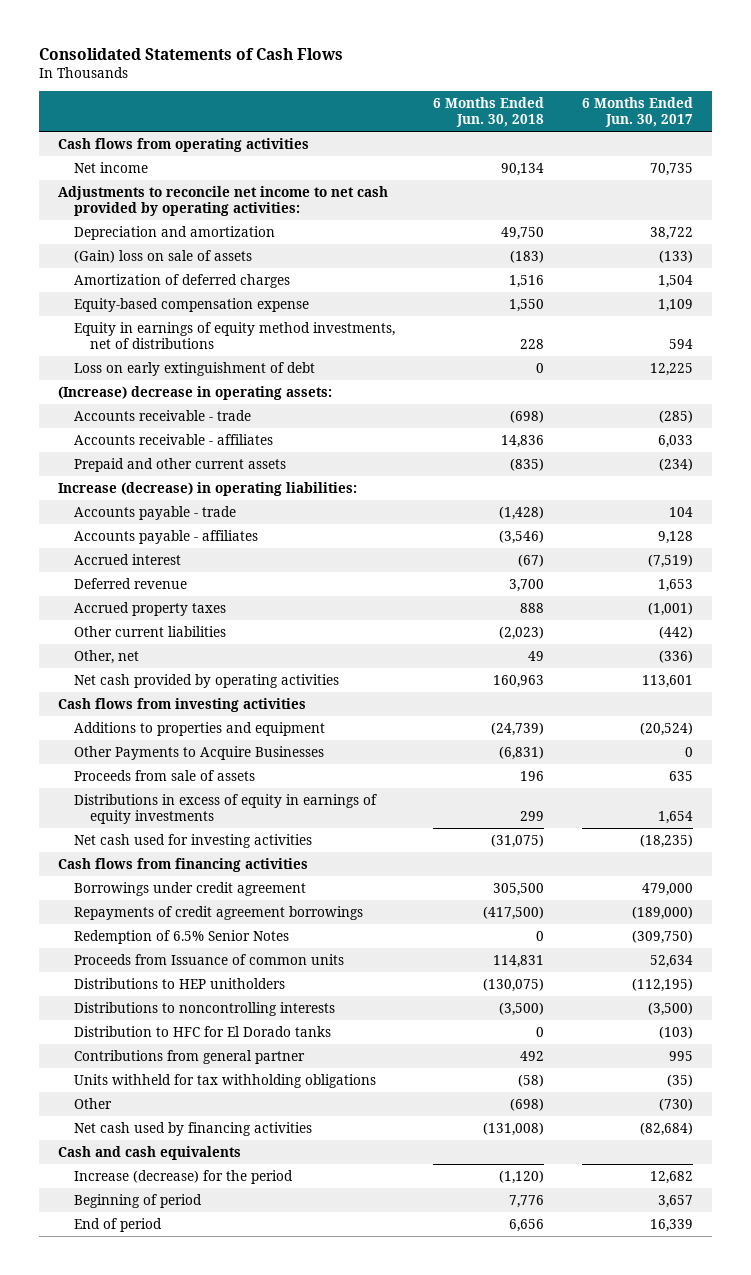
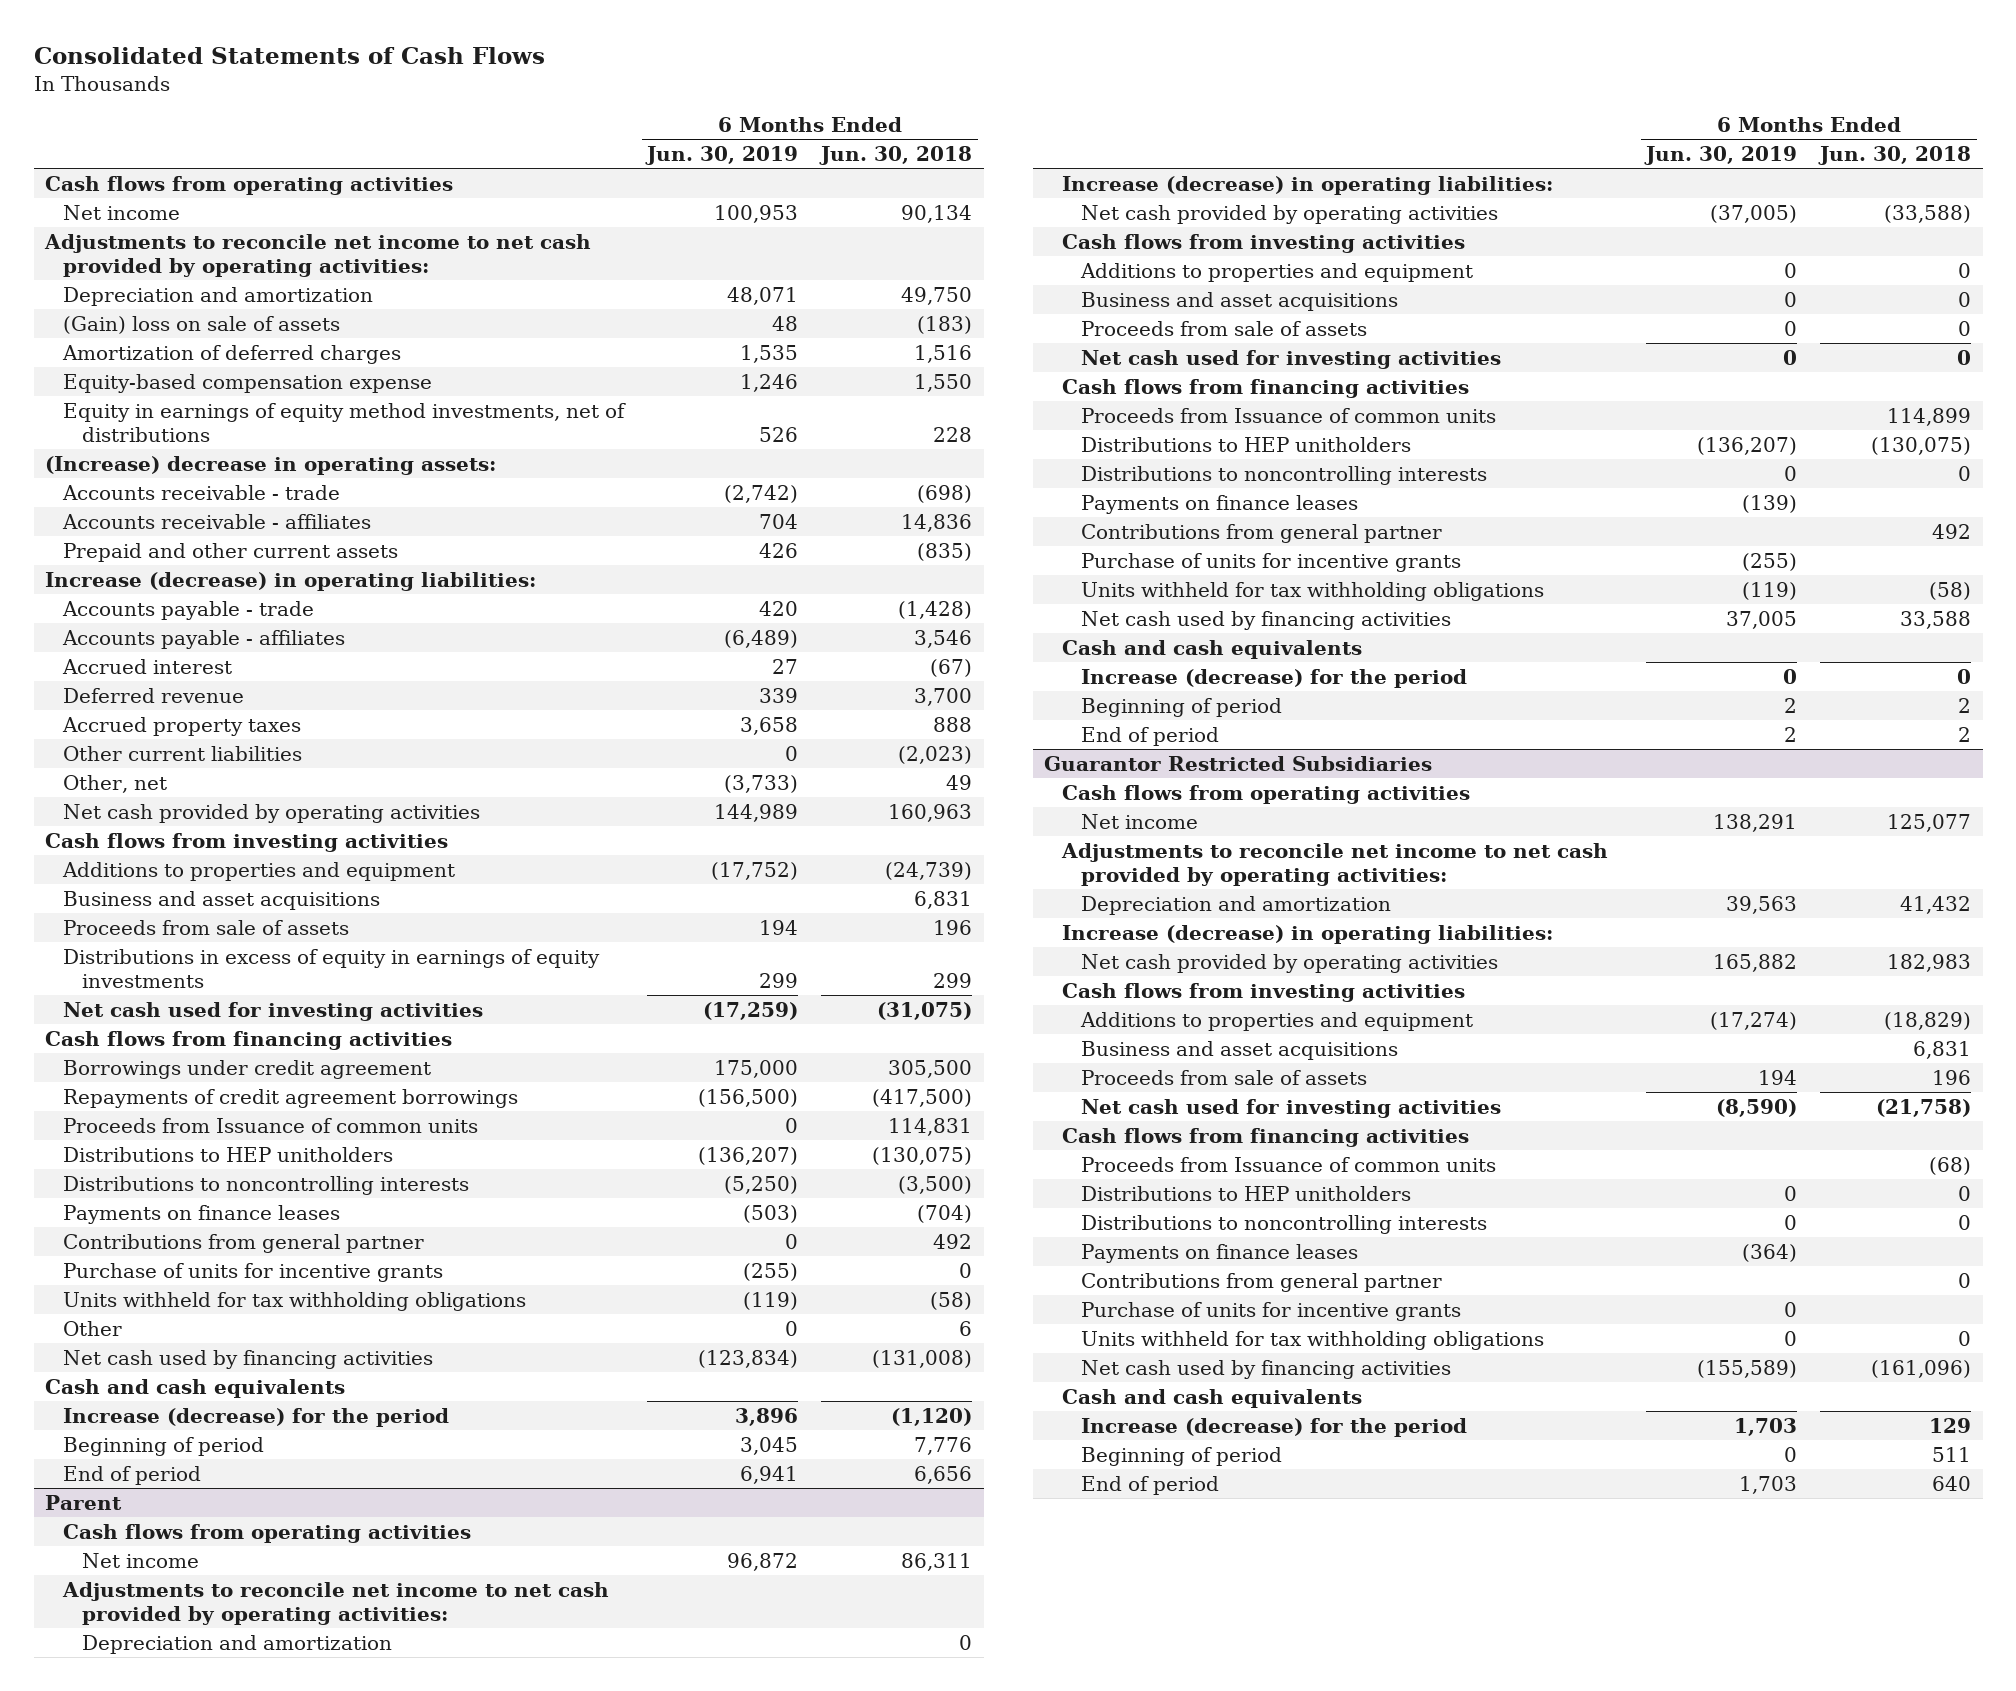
[581,96,693,128] 6 Months Ended Jun. 30, 2017 -> none
none -> [645,145,799,165] Jun. 30, 2019
[74,361,316,376] Loss on early extinguishment of debt -> none
[498,529,544,544] (3,546) -> [914,629,973,648] 3,546
[74,745,325,760] Other Payments to Acquire Businesses -> none
none -> [63,890,381,910] Business and asset acquisitions
[74,929,290,944] Redemption of 6.5% Senior Notes -> none
[74,1025,332,1037] Distribution to HFC for El Dorado tanks -> none
none -> [63,1204,341,1224] Payments on finance leases
none -> [63,1262,444,1282] Purchase of units for incentive grants
[509,1097,544,1111] (698) -> [959,1320,973,1336] 6
none -> [45,1494,123,1510] Parent
none -> [63,1523,472,1543] Cash flows from operating activities
none -> [81,1552,199,1568] Net income
none -> [62,1581,610,1626] Adjustments to reconcile net income to net cash provided by operating activities:
none -> [81,1634,392,1654] Depreciation and amortization
none -> [1062,175,1554,195] Increase (decrease) in operating liabilities:
none -> [1080,204,1498,224] Net cash provided by operating activities
none -> [1062,233,1466,253] Cash flows from investing activities
none -> [1079,262,1473,282] Additions to properties and equipment
none -> [1080,291,1398,311] Business and asset acquisitions
none -> [1080,320,1367,336] Proceeds from sale of assets
none -> [1080,349,1501,369] Net cash used for investing activities
none -> [1062,378,1470,398] Cash flows from financing activities
none -> [1080,407,1496,423] Proceeds from Issuance of common units
none -> [1080,436,1411,452] Distributions to HEP unitholders
none -> [1080,465,1487,485] Distributions to noncontrolling interests
none -> [1080,494,1358,514] Payments on finance leases
none -> [1080,523,1442,543] Contributions from general partner
none -> [1080,552,1461,572] Purchase of units for incentive grants
none -> [1080,581,1544,601] Units withheld for tax withholding obligations
none -> [1080,610,1451,630] Net cash used by financing activities
none -> [1062,639,1363,659] Cash and cash equivalents
none -> [1080,668,1467,688] Increase (decrease) for the period
none -> [1080,697,1282,717] Beginning of period
none -> [1080,726,1219,746] End of period
none -> [1044,755,1433,771] Guarantor Restricted Subsidiaries
none -> [1062,784,1471,804] Cash flows from operating activities
none -> [1080,813,1198,829] Net income
none -> [1061,842,1609,887] Adjustments to reconcile net income to net cash provided by operating activities:
none -> [1080,895,1391,915] Depreciation and amortization
none -> [1062,924,1554,944] Increase (decrease) in operating liabilities:
none -> [1080,953,1498,973] Net cash provided by operating activities
none -> [1062,982,1466,1002] Cash flows from investing activities
none -> [1079,1011,1473,1031] Additions to properties and equipment
none -> [1080,1040,1398,1060] Business and asset acquisitions
none -> [1080,1069,1367,1085] Proceeds from sale of assets
none -> [1080,1098,1501,1118] Net cash used for investing activities
none -> [1062,1127,1470,1147] Cash flows from financing activities
none -> [1080,1156,1496,1172] Proceeds from Issuance of common units
none -> [1080,1185,1411,1201] Distributions to HEP unitholders
none -> [1080,1214,1487,1234] Distributions to noncontrolling interests
none -> [1080,1243,1358,1263] Payments on finance leases
none -> [1080,1272,1442,1292] Contributions from general partner
none -> [1080,1301,1461,1321] Purchase of units for incentive grants
none -> [1080,1330,1544,1350] Units withheld for tax withholding obligations
none -> [1080,1359,1451,1379] Net cash used by financing activities
none -> [1062,1388,1363,1408] Cash and cash equivalents
none -> [1080,1417,1467,1437] Increase (decrease) for the period
none -> [1080,1446,1282,1466] Beginning of period
none -> [1080,1475,1219,1495] End of period

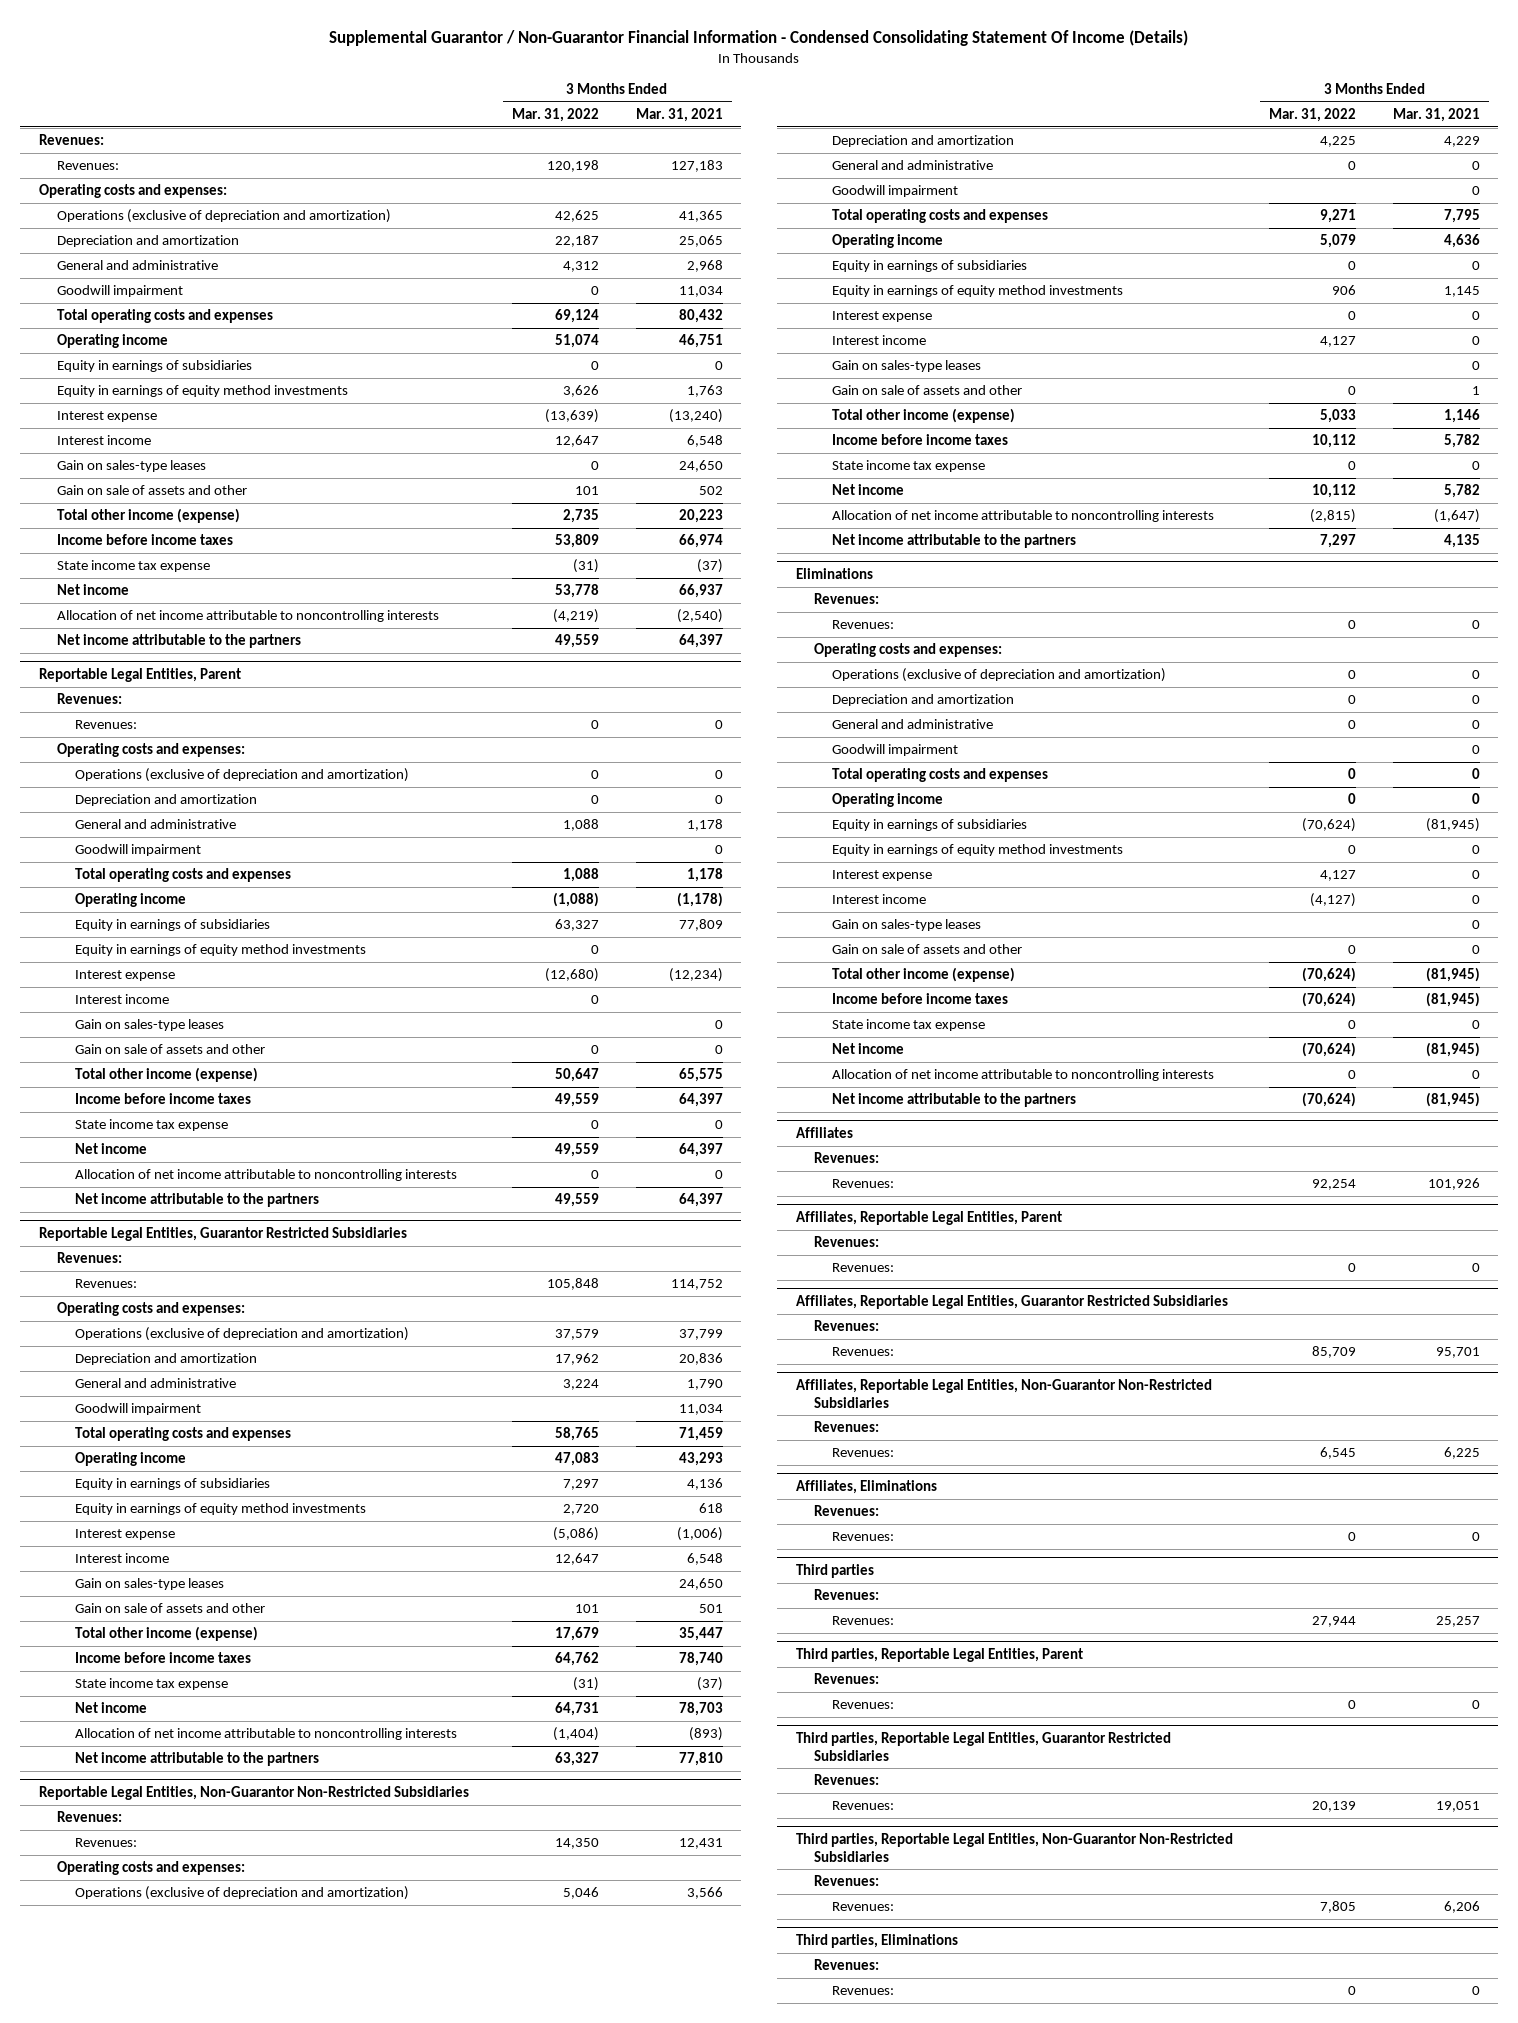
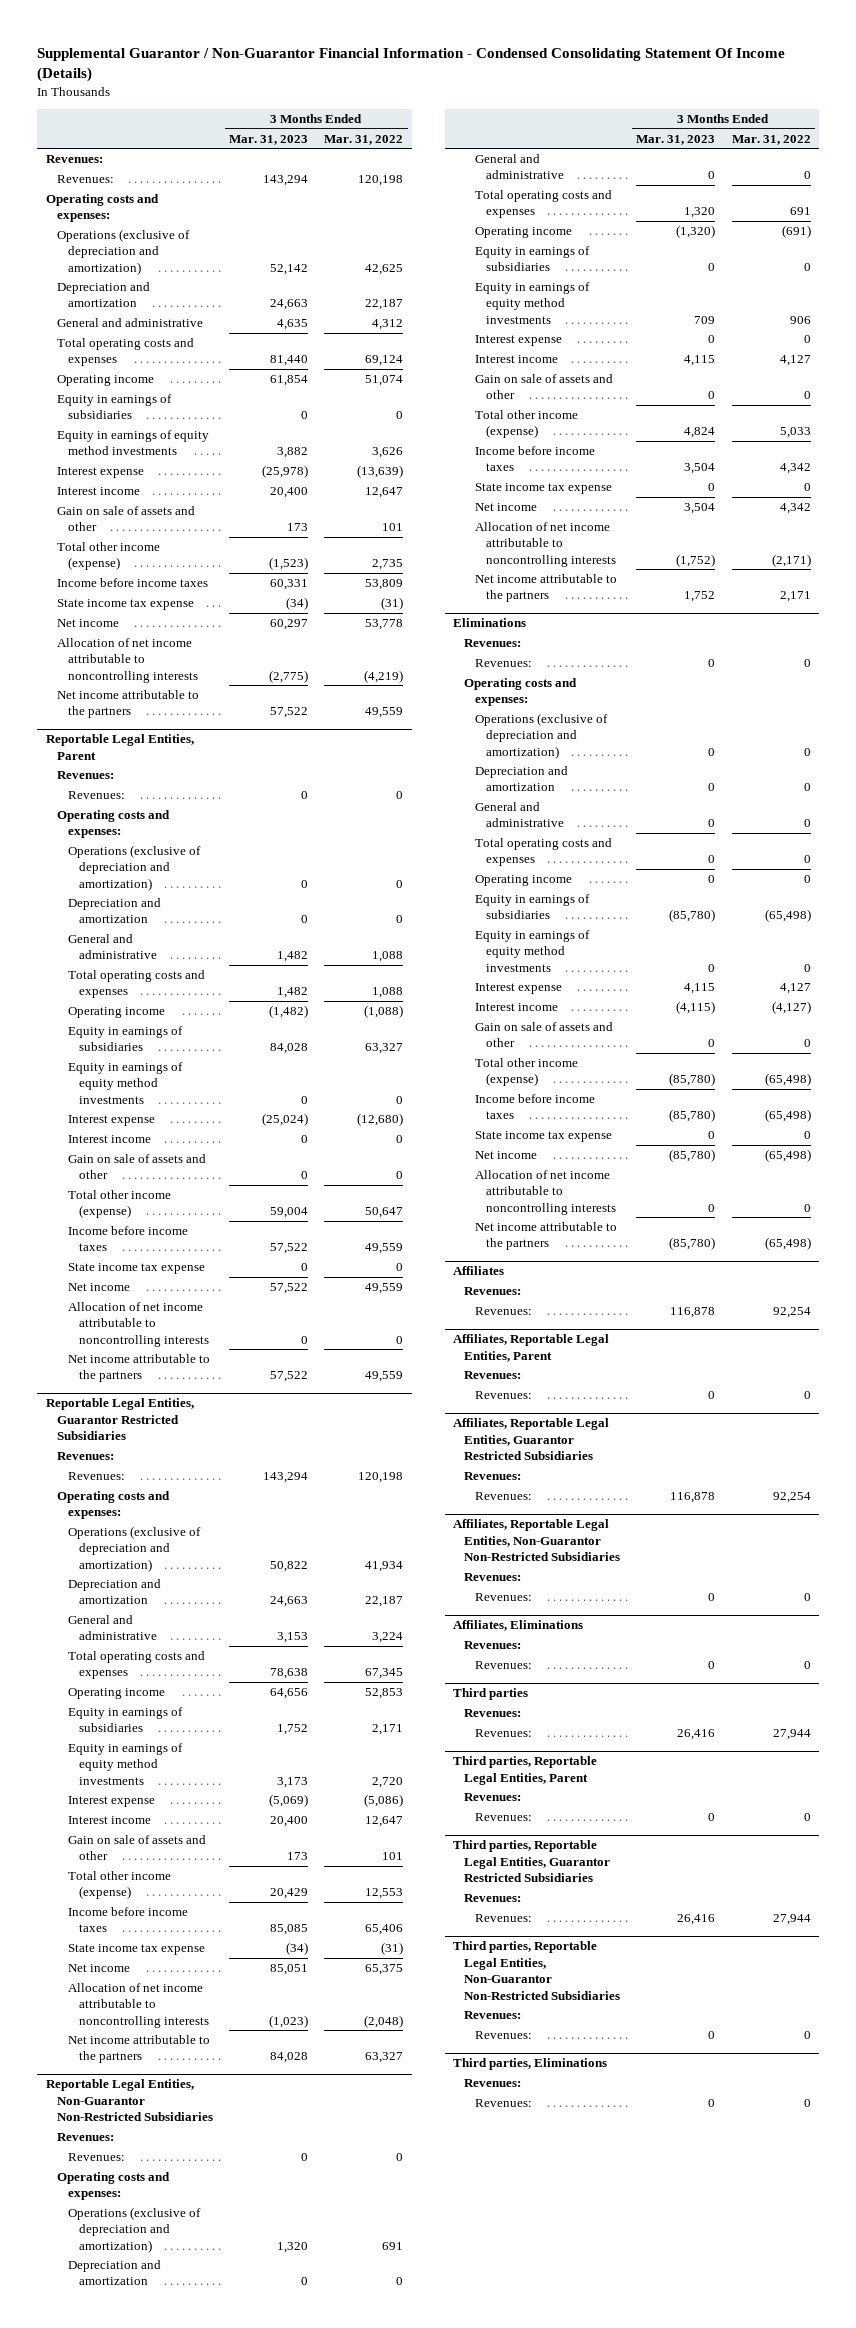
[635,107,723,122] Mar. 31, 2021 -> none
none -> [229,134,309,145] Mar. 31, 2023
[56,285,183,298] Goodwill impairment -> none
[56,460,206,473] Gain on sales-type leases -> none
[74,844,201,857] Goodwill impairment -> none
[74,1019,224,1032] Gain on sales-type leases -> none
[547,1278,600,1291] 105,848 -> [358,1472,404,1484] 120,198
[555,1329,600,1341] 37,579 -> [365,1560,404,1572] 41,934
[555,1353,600,1366] 17,962 -> [365,1596,404,1608] 22,187
[74,1403,201,1416] Goodwill impairment -> none
[555,1427,600,1442] 58,765 -> [365,1668,404,1680] 67,345
[555,1452,600,1467] 47,083 -> [365,1688,404,1700] 52,853
[563,1479,600,1491] 7,297 -> [372,1724,404,1736] 2,171
[74,1578,224,1591] Gain on sales-type leases -> none
[555,1627,600,1642] 17,679 -> [365,1888,404,1900] 12,553
[555,1652,600,1667] 64,762 -> [365,1924,404,1936] 65,406
[555,1702,600,1717] 64,731 -> [365,1964,404,1976] 65,375
[553,1727,600,1742] (1,404) -> [364,2014,404,2028] (2,048)
[555,1838,600,1850] 14,350 -> [396,2153,404,2162] 0
[563,1887,600,1900] 5,046 -> [382,2241,404,2250] 691
[1320,136,1357,148] 4,225 -> [396,2277,404,2286] 0
[831,185,958,198] Goodwill impairment -> none
[1320,209,1357,224] 9,271 -> [789,207,811,216] 691
[1320,234,1357,249] 5,079 -> [781,225,811,239] (691)
[831,360,981,373] Gain on sales-type leases -> none
[1312,434,1357,449] 10,112 -> [779,463,811,475] 4,342
[1312,484,1357,499] 10,112 -> [779,503,811,515] 4,342
[1310,509,1357,524] (2,815) -> [771,553,811,567] (2,171)
[1320,534,1357,549] 7,297 -> [779,591,811,603] 2,171
[831,744,958,757] Goodwill impairment -> none
[1302,818,1357,833] (70,624) -> [764,909,811,923] (65,498)
[831,919,981,932] Gain on sales-type leases -> none
[1302,967,1357,983] (70,624) -> [764,1073,811,1087] (65,498)
[1302,992,1357,1008] (70,624) -> [764,1109,811,1123] (65,498)
[1302,1042,1357,1058] (70,624) -> [764,1149,811,1163] (65,498)
[1302,1092,1357,1108] (70,624) -> [764,1237,811,1251] (65,498)
[1312,1346,1357,1359] 85,709 -> [772,1492,811,1504] 92,254
[1320,1447,1357,1460] 6,545 -> [803,1593,811,1602] 0
[1312,1801,1357,1813] 20,139 -> [772,1914,811,1926] 27,944
[1320,1901,1357,1914] 7,805 -> [803,2031,811,2040] 0

